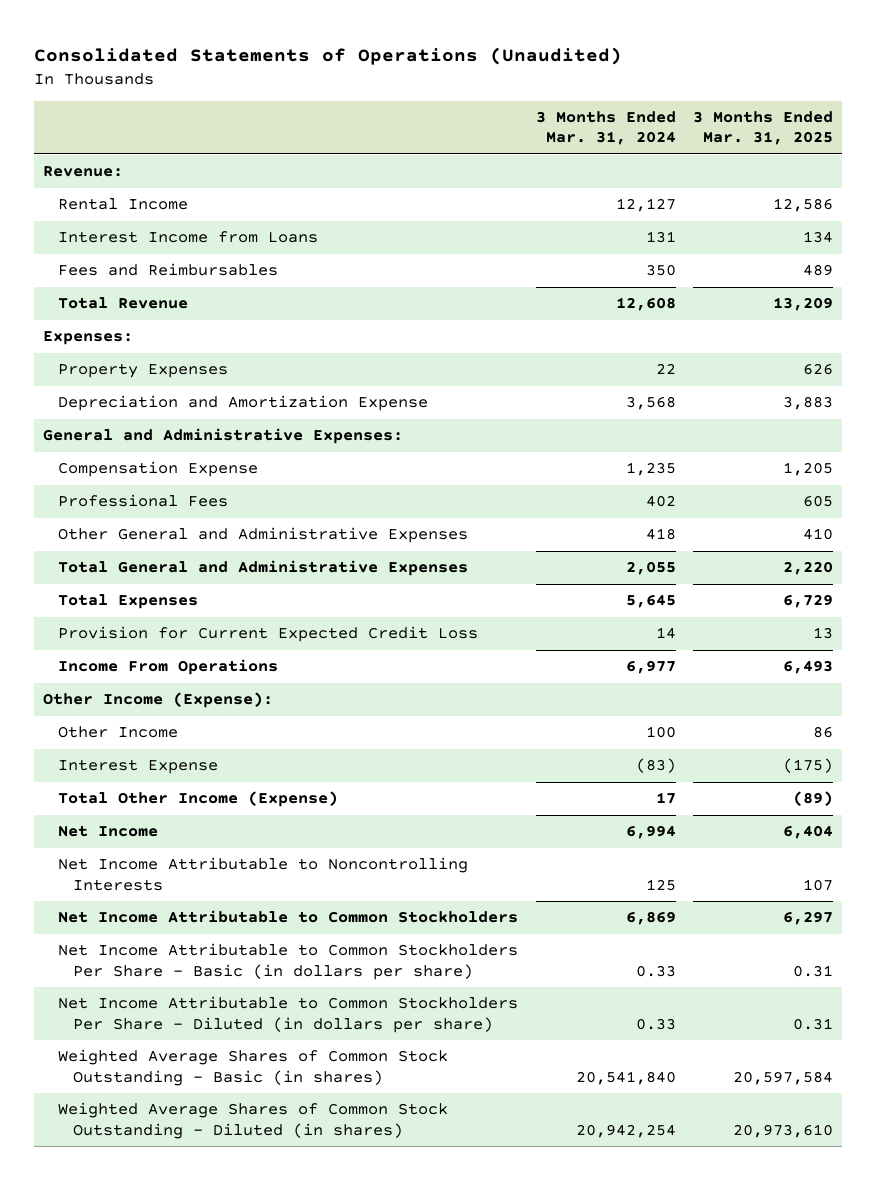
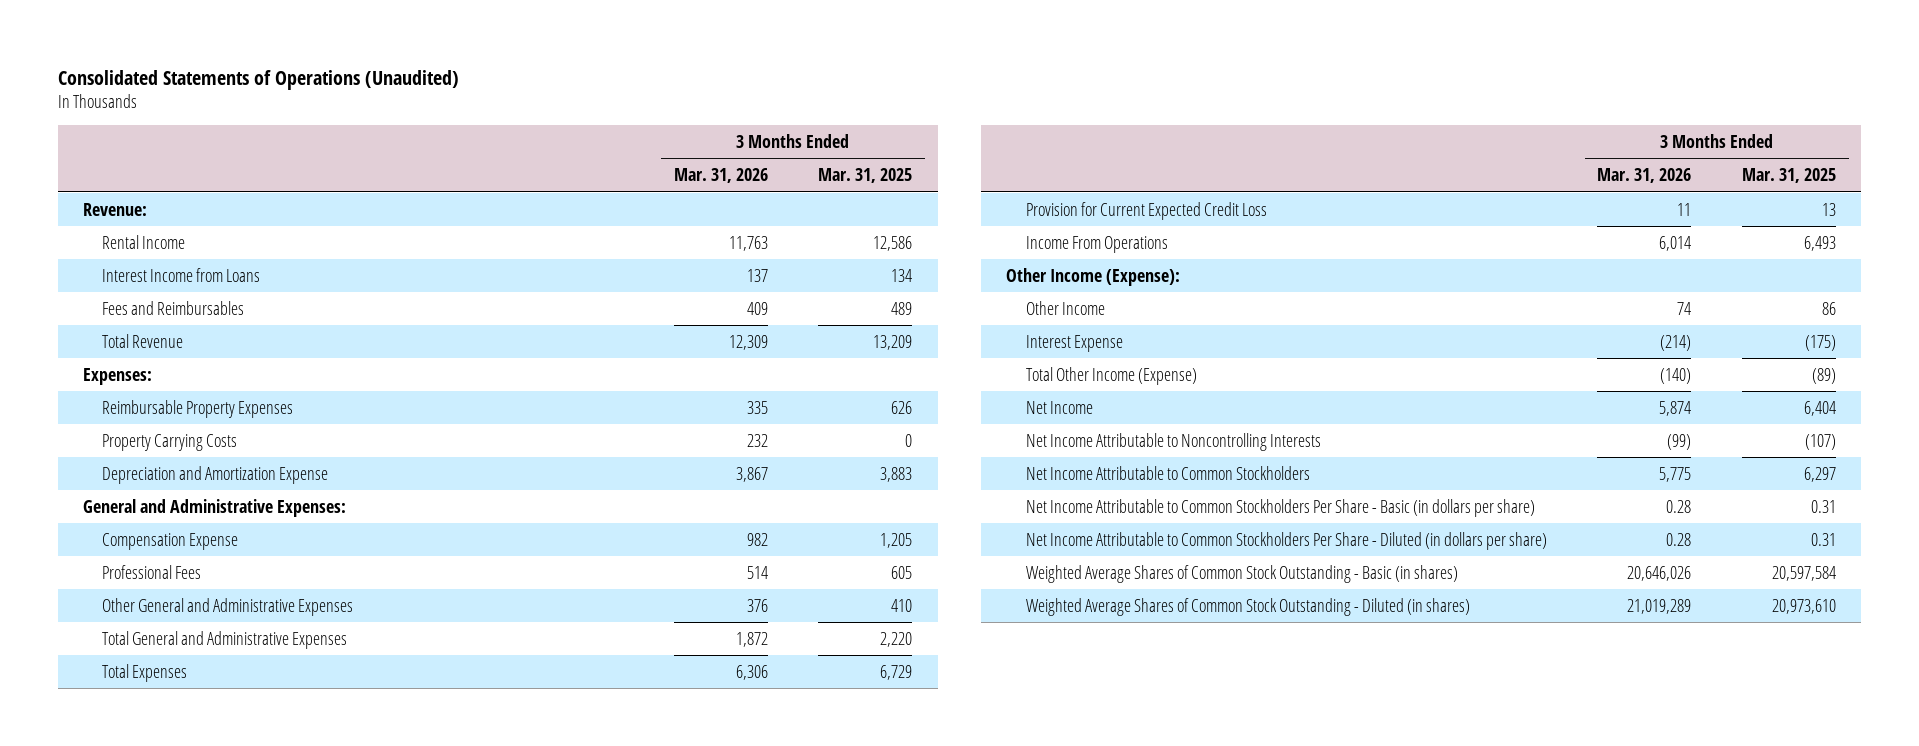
[535,110,676,146] 3 Months Ended Mar. 31, 2024 -> none
none -> [673,168,768,184] Mar. 31, 2026
[58,363,229,379] Property Expenses -> [102,399,294,418] Reimbursable Property Expenses
none -> [102,433,238,451] Property Carrying Costs
[803,878,834,891] 107 -> [1805,433,1837,450] (107)

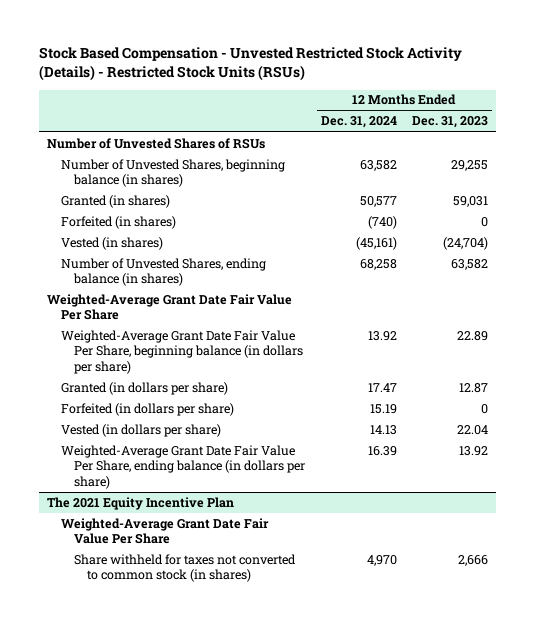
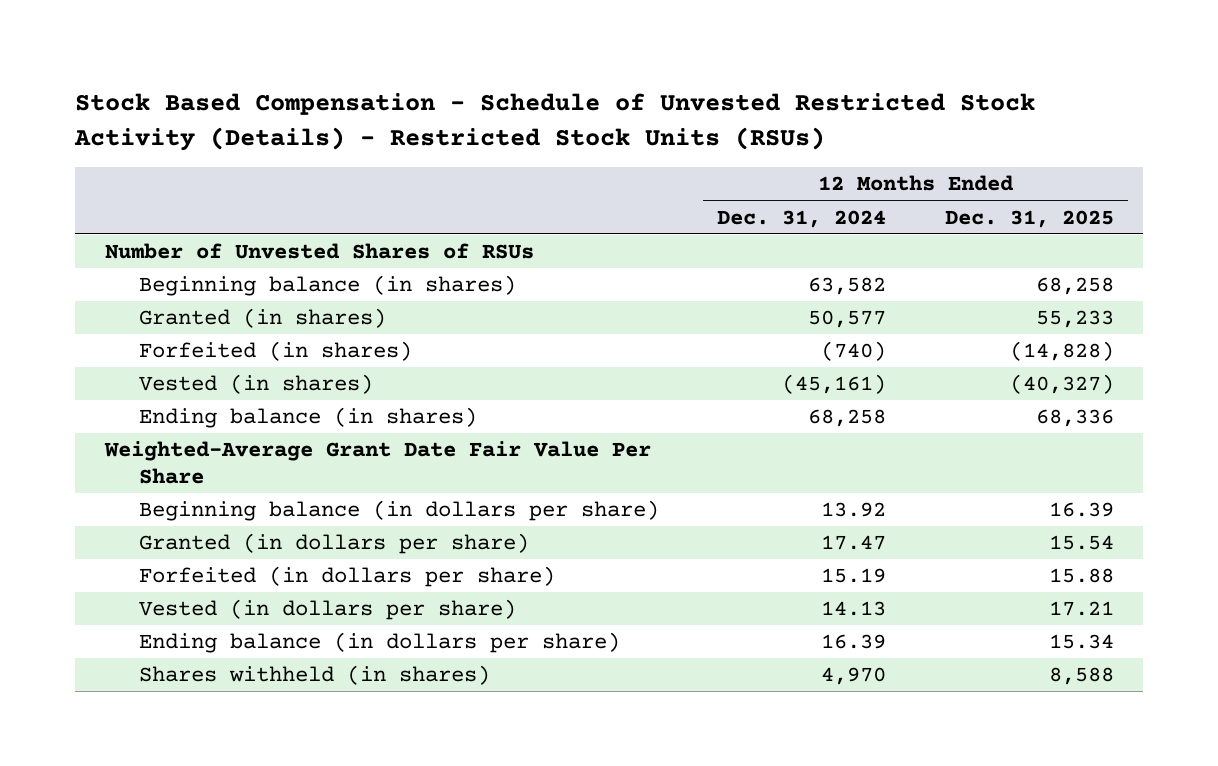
[39,47,463,82] Stock Based Compensation - Unvested Restricted Stock Activity (Details) - Restricted Stock Units (RSUs) -> [74,93,1036,151] Stock Based Compensation - Schedule of Unvested Restricted Stock Activity (Details) - Restricted Stock Units (RSUs)
[412,116,489,129] Dec. 31, 2023 -> none
none -> [944,209,1114,228] Dec. 31, 2025
[60,158,285,188] Number of Unvested Shares, beginning balance (in shares) -> [139,275,517,297] Beginning balance (in shares)
[60,257,266,287] Number of Unvested Shares, ending balance (in shares) -> [139,407,478,429] Ending balance (in shares)
[60,329,303,374] Weighted-Average Grant Date Fair Value Per Share, beginning balance (in dollars per share) -> [139,500,660,522] Beginning balance (in dollars per share)
[47,496,235,510] The 2021 Equity Incentive Plan -> none
[60,517,269,545] Weighted-Average Grant Date Fair Value Per Share -> none
[60,444,305,489] Weighted-Average Grant Date Fair Value Per Share, ending balance (in dollars per share) -> [139,632,621,654] Ending balance (in dollars per share)
[73,553,296,583] Share withheld for taxes not converted to common stock (in shares) -> [139,665,491,686] Shares withheld (in shares)

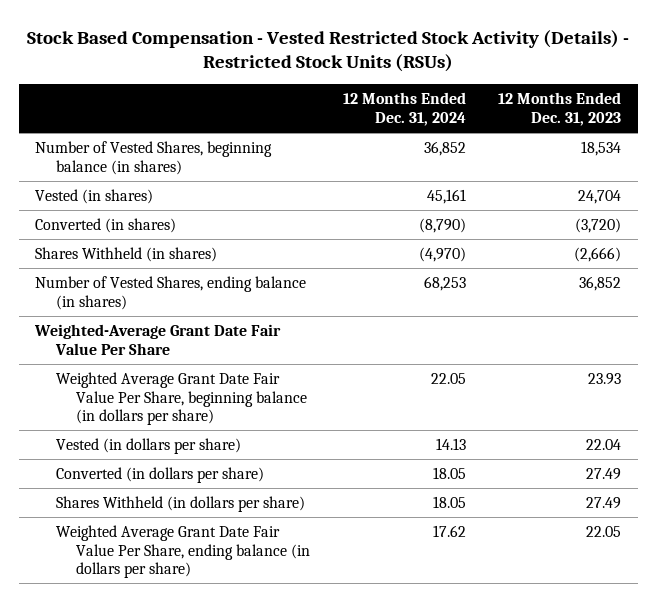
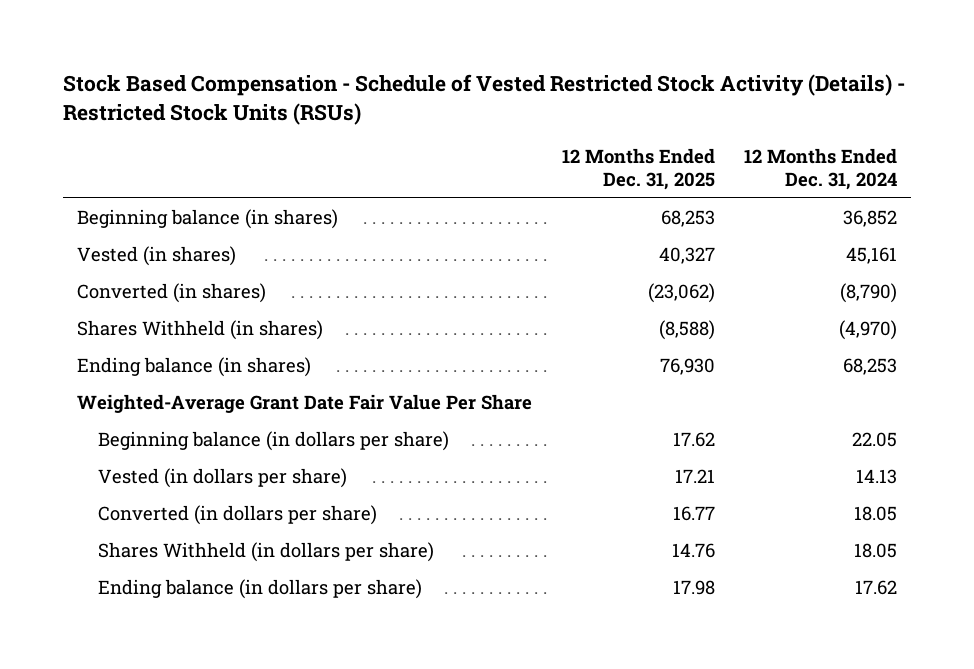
[27,29,630,73] Stock Based Compensation - Vested Restricted Stock Activity (Details) - Restricted Stock Units (RSUs) -> [62,74,905,125] Stock Based Compensation - Schedule of Vested Restricted Stock Activity (Details) - Restricted Stock Units (RSUs)
[498,92,622,126] 12 Months Ended Dec. 31, 2023 -> none
none -> [561,148,715,190] 12 Months Ended Dec. 31, 2025
[35,141,273,175] Number of Vested Shares, beginning balance (in shares) -> [77,209,339,230] Beginning balance (in shares)
[35,276,307,310] Number of Vested Shares, ending balance (in shares) -> [77,357,312,378] Ending balance (in shares)
[55,372,307,426] Weighted Average Grant Date Fair Value Per Share, beginning balance (in dollars per share) -> [98,431,450,452] Beginning balance (in dollars per share)
[55,525,310,579] Weighted Average Grant Date Fair Value Per Share, ending balance (in dollars per share) -> [98,579,423,600] Ending balance (in dollars per share)

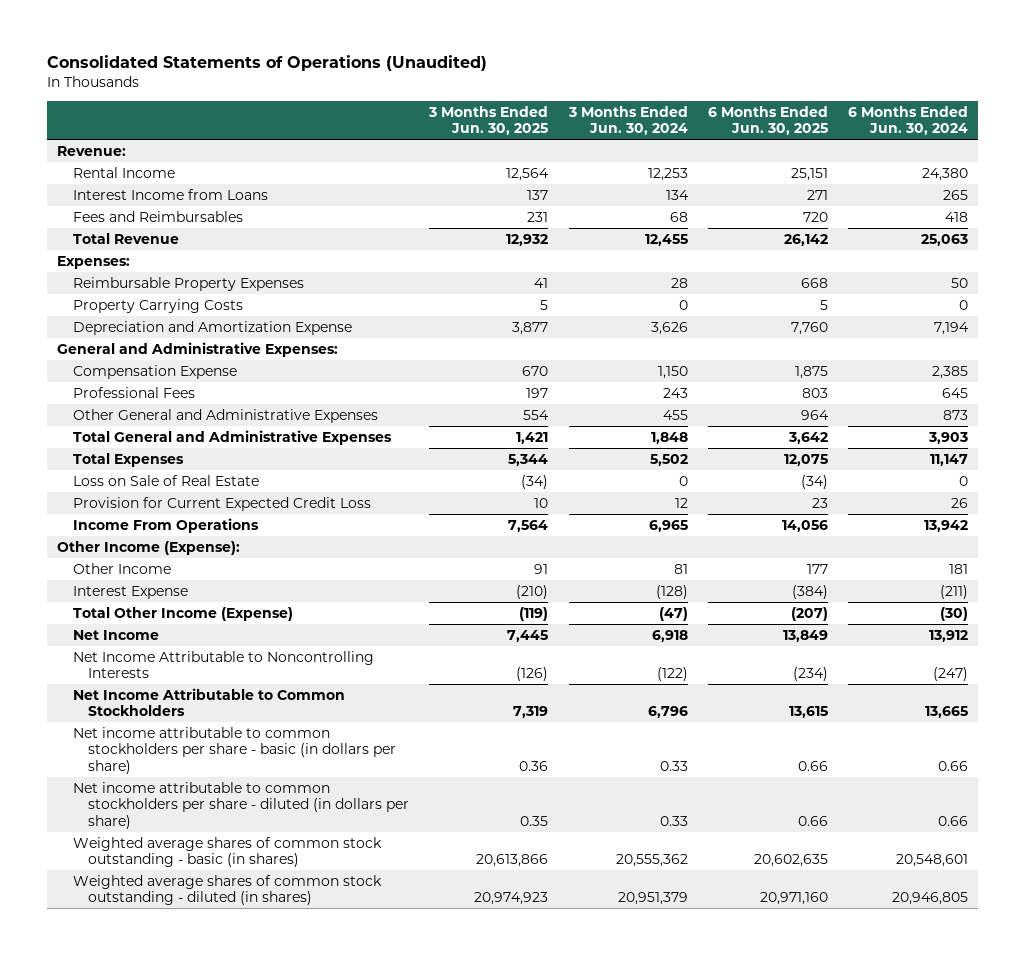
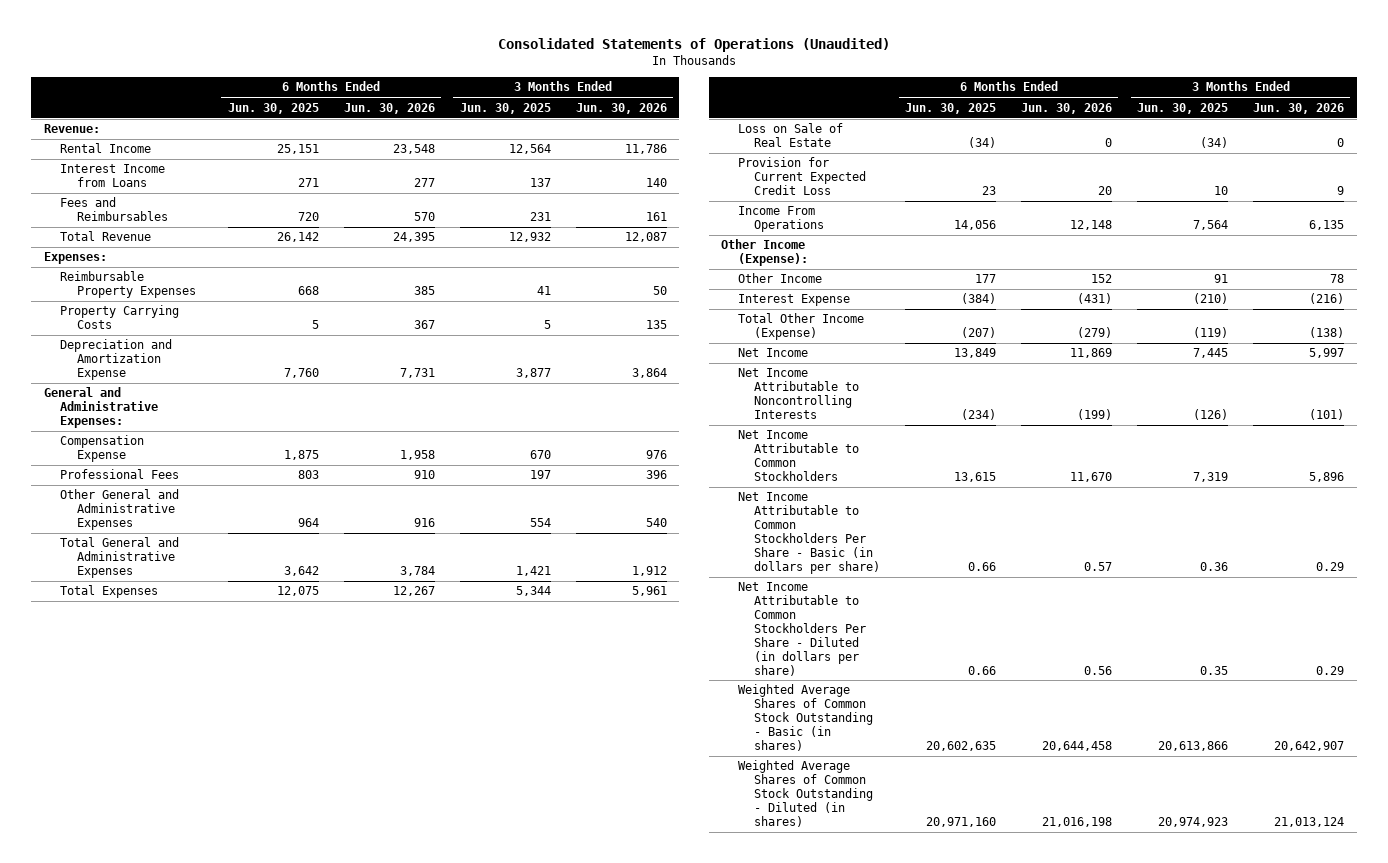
[567,106,688,136] 3 Months Ended Jun. 30, 2024 -> none
[847,106,968,136] 6 Months Ended Jun. 30, 2024 -> none
none -> [343,102,435,114] Jun. 30, 2026
none -> [575,102,667,114] Jun. 30, 2026
[72,726,397,774] Net income attributable to common stockholders per share - basic (in dollars per share) -> [737,492,880,574] Net Income Attributable to Common Stockholders Per Share - Basic (in dollars per share)
[72,781,410,829] Net income attributable to common stockholders per share - diluted (in dollars per share) -> [737,582,866,676] Net Income Attributable to Common Stockholders Per Share - Diluted (in dollars per share)
[72,836,382,868] Weighted average shares of common stock outstanding - basic (in shares) -> [737,684,873,751] Weighted Average Shares of Common Stock Outstanding - Basic (in shares)
[72,874,382,906] Weighted average shares of common stock outstanding - diluted (in shares) -> [737,760,873,827] Weighted Average Shares of Common Stock Outstanding - Diluted (in shares)

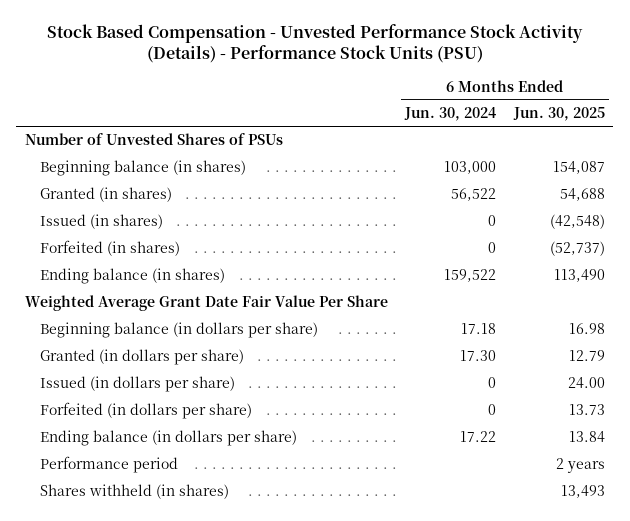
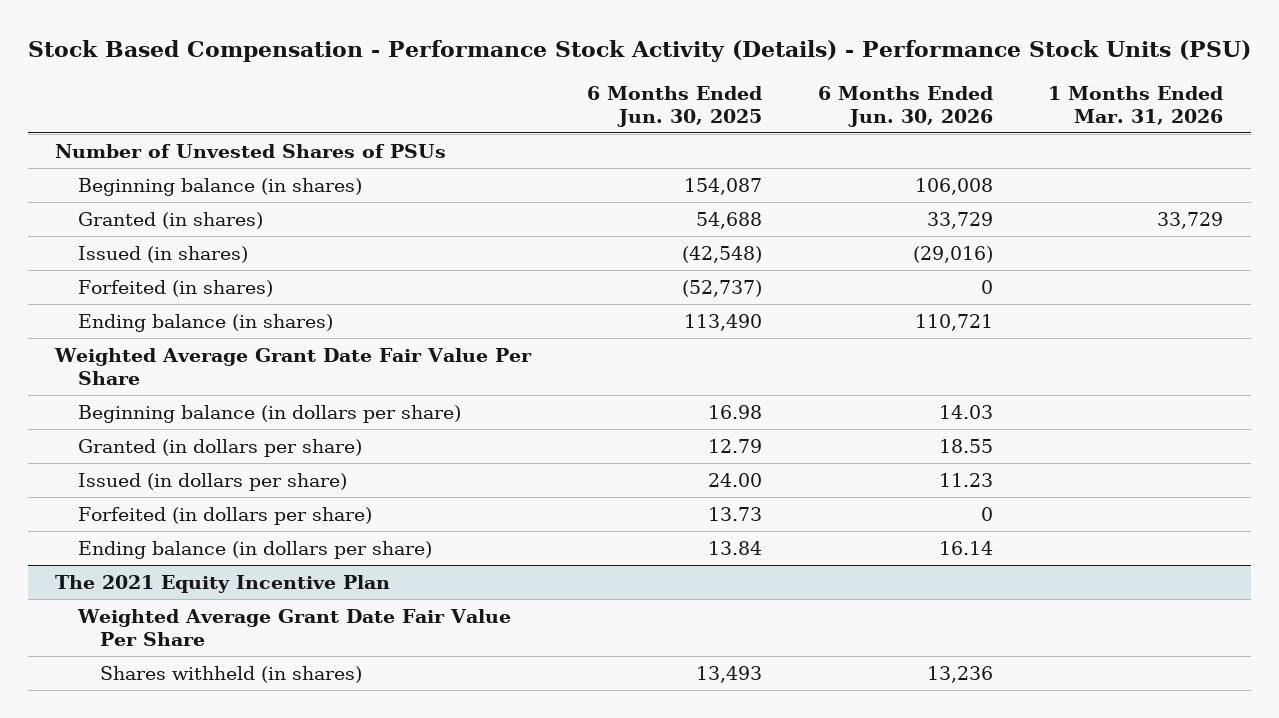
[46,23,583,64] Stock Based Compensation - Unvested Performance Stock Activity (Details) - Performance Stock Units (PSU) -> [27,39,1251,62] Stock Based Compensation - Performance Stock Activity (Details) - Performance Stock Units (PSU)
[404,107,497,122] Jun. 30, 2024 -> none
none -> [817,85,993,127] 6 Months Ended Jun. 30, 2026
none -> [1048,85,1224,125] 1 Months Ended Mar. 31, 2026
[40,456,179,474] Performance period -> none
none -> [55,574,391,593] The 2021 Equity Incentive Plan
none -> [76,608,511,646] Weighted Average Grant Date Fair Value Per Share

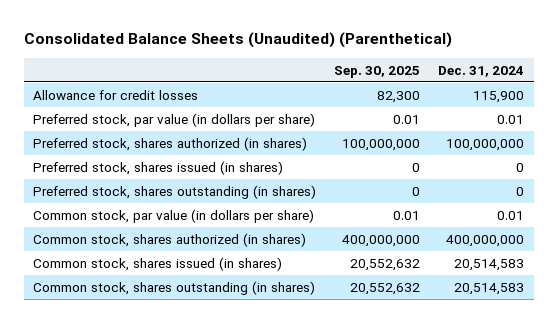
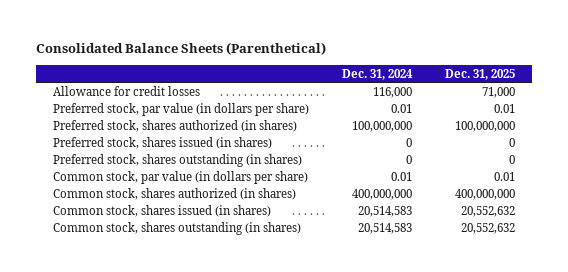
[23,32,452,49] Consolidated Balance Sheets (Unaudited) (Parenthetical) -> [35,42,326,56] Consolidated Balance Sheets (Parenthetical)
[334,65,421,78] Sep. 30, 2025 -> none
none -> [445,68,516,80] Dec. 31, 2025
[473,90,525,103] 115,900 -> [372,86,412,98] 116,000

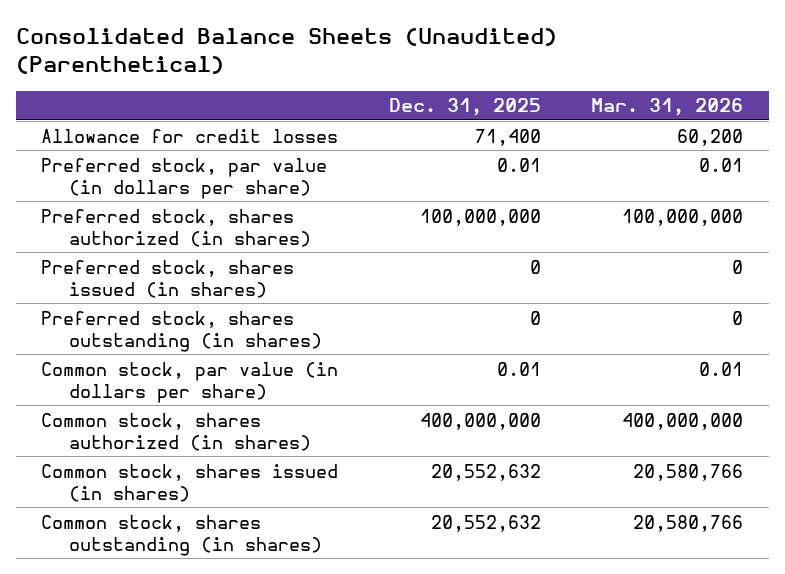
[35,42,326,56] Consolidated Balance Sheets (Parenthetical) -> [16,28,558,75] Consolidated Balance Sheets (Unaudited) (Parenthetical)
[341,68,413,80] Dec. 31, 2024 -> none
none -> [591,98,744,117] Mar. 31, 2026
[482,86,516,98] 71,000 -> [474,128,541,146] 71,400

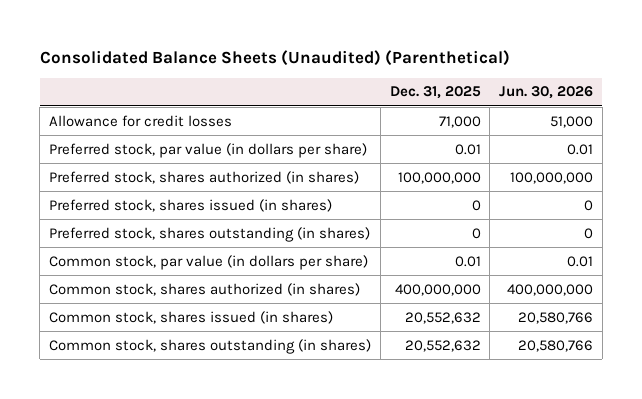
[591,98,744,117] Mar. 31, 2026 -> none
none -> [498,86,593,100] Jun. 30, 2026
[474,128,541,146] 71,400 -> [438,115,481,128] 71,000

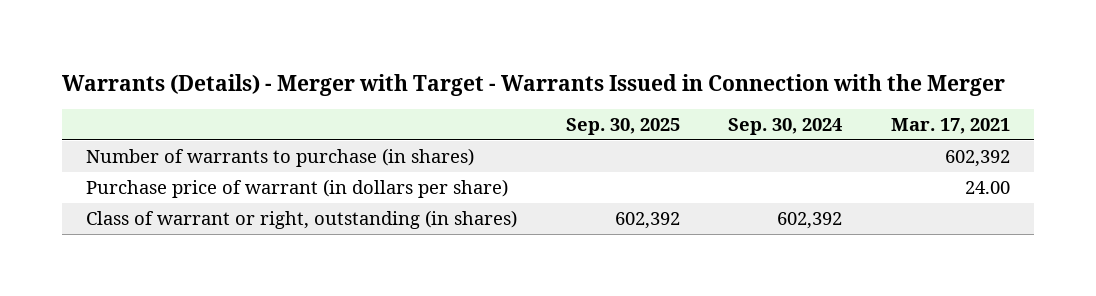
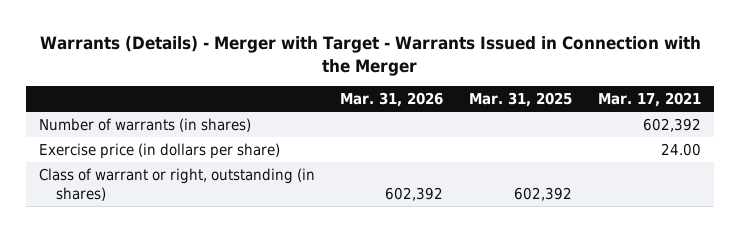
[565,118,680,136] Sep. 30, 2025 -> none
[728,118,843,136] Sep. 30, 2024 -> none
none -> [340,92,444,108] Mar. 31, 2026
none -> [469,92,573,108] Mar. 31, 2025
[86,147,475,167] Number of warrants to purchase (in shares) -> [38,117,251,132] Number of warrants (in shares)
[86,178,509,198] Purchase price of warrant (in dollars per share) -> [38,142,280,159] Exercise price (in dollars per share)

